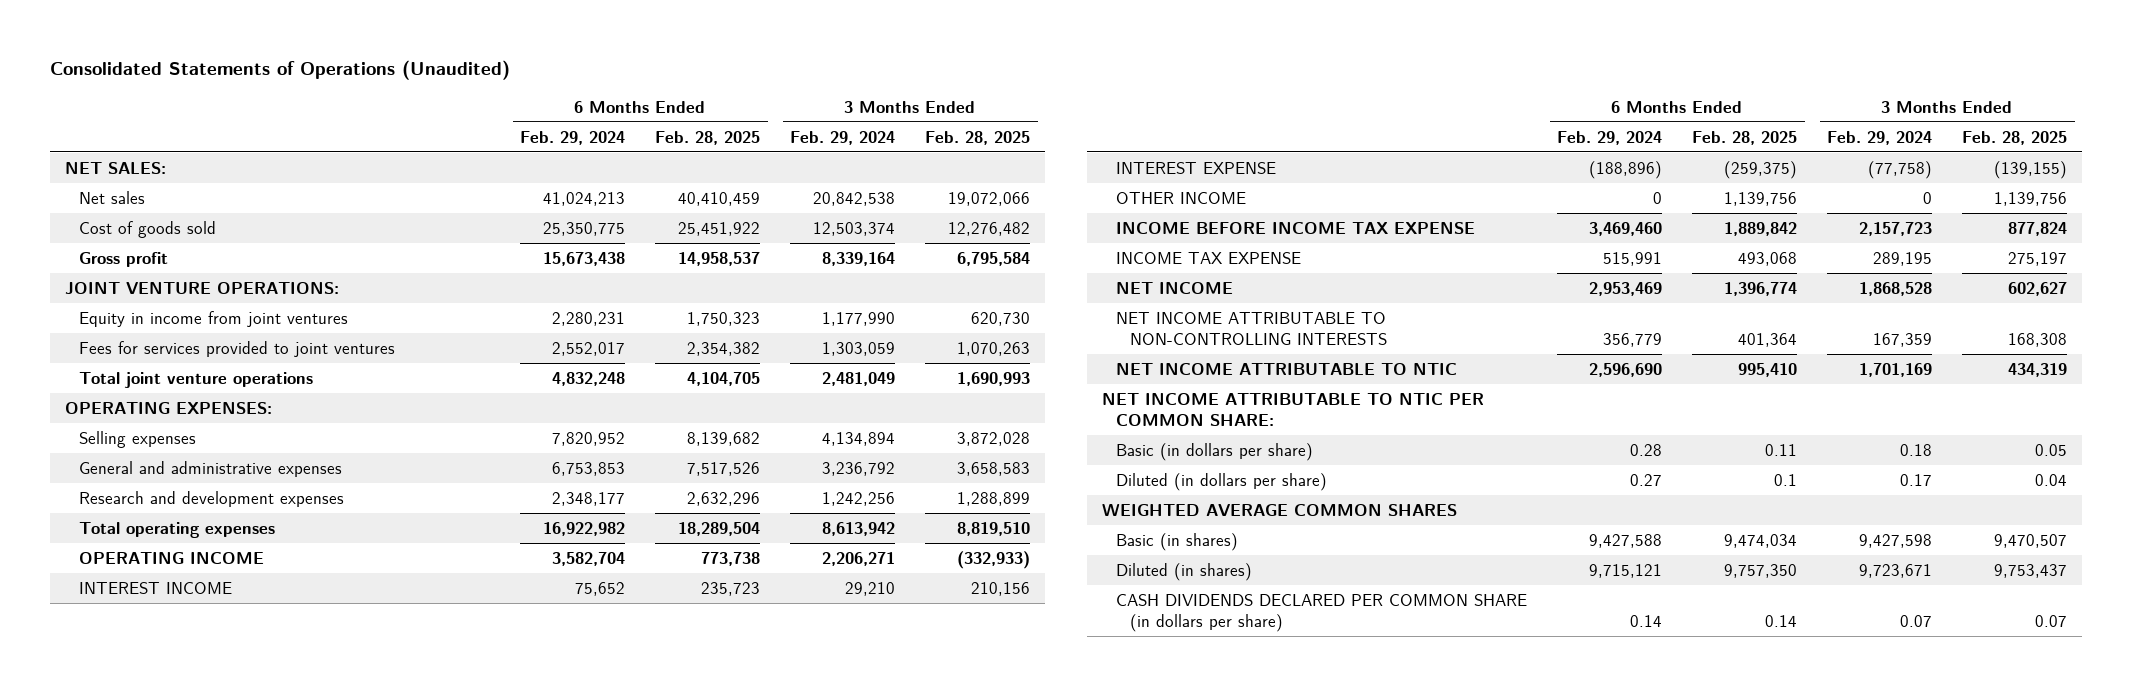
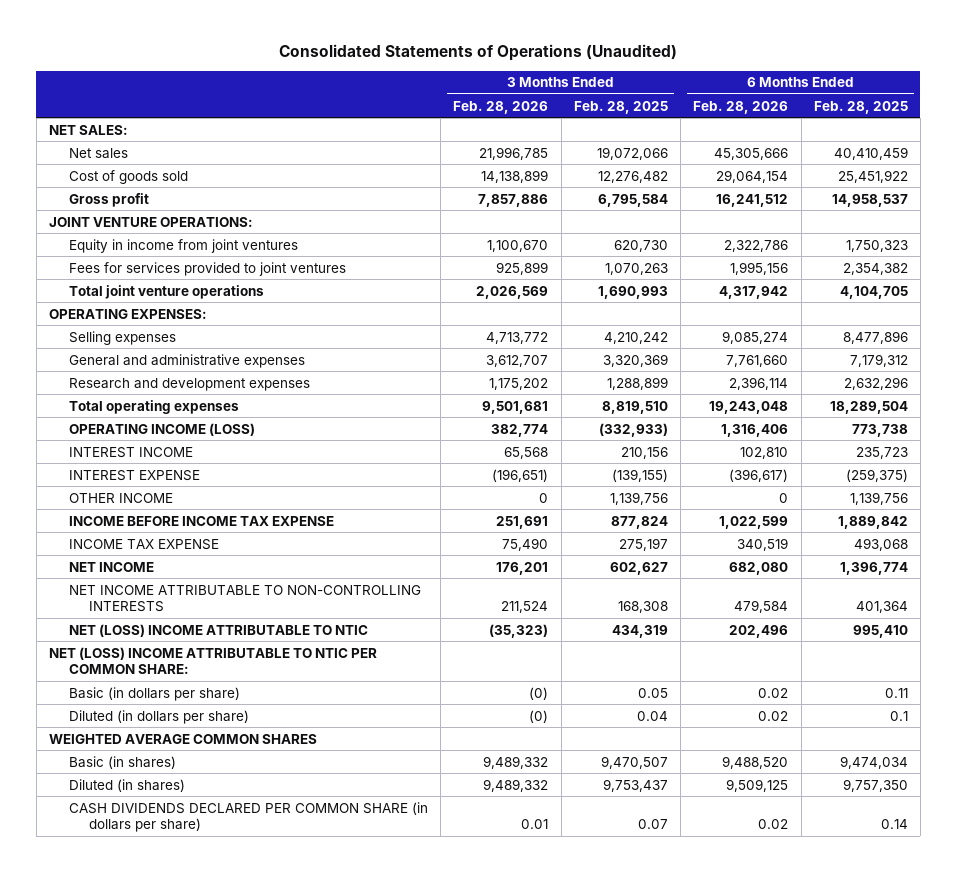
[520,130,626,145] Feb. 29, 2024 -> none
[790,130,896,145] Feb. 29, 2024 -> none
none -> [453,100,549,114] Feb. 28, 2026
none -> [693,100,789,114] Feb. 28, 2026
[687,431,761,446] 8,139,682 -> [842,330,908,344] 8,477,896
[957,431,1031,446] 3,872,028 -> [603,331,668,344] 4,210,242
[687,461,761,476] 7,517,526 -> [849,353,908,367] 7,179,312
[957,461,1031,476] 3,658,583 -> [602,353,668,367] 3,320,369
[79,551,265,564] OPERATING INCOME -> [68,422,255,436] OPERATING INCOME (LOSS)
[1116,362,1458,375] NET INCOME ATTRIBUTABLE TO NTIC -> [68,623,368,637] NET (LOSS) INCOME ATTRIBUTABLE TO NTIC
[1101,392,1484,426] NET INCOME ATTRIBUTABLE TO NTIC PER COMMON SHARE: -> [48,646,377,675] NET (LOSS) INCOME ATTRIBUTABLE TO NTIC PER COMMON SHARE:

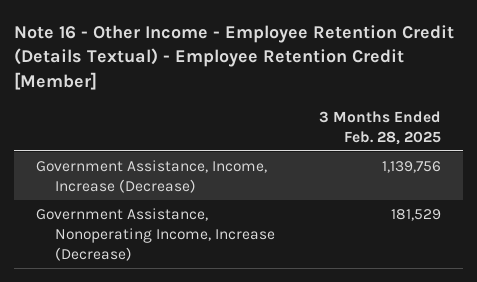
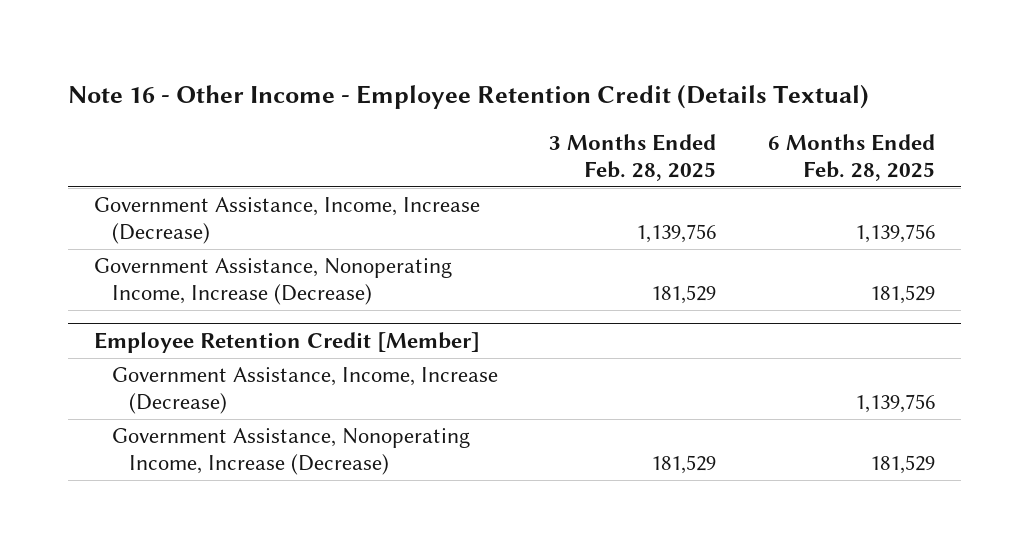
[13,25,454,90] Note 16 - Other Income - Employee Retention Credit (Details Textual) - Employee Retention Credit [Member] -> [68,84,870,110] Note 16 - Other Income - Employee Retention Credit (Details Textual)
none -> [768,133,936,181] 6 Months Ended Feb. 28, 2025
none -> [94,331,481,353] Employee Retention Credit [Member]
none -> [111,367,498,415] Government Assistance, Income, Increase (Decrease)
none -> [111,428,470,476] Government Assistance, Nonoperating Income, Increase (Decrease)

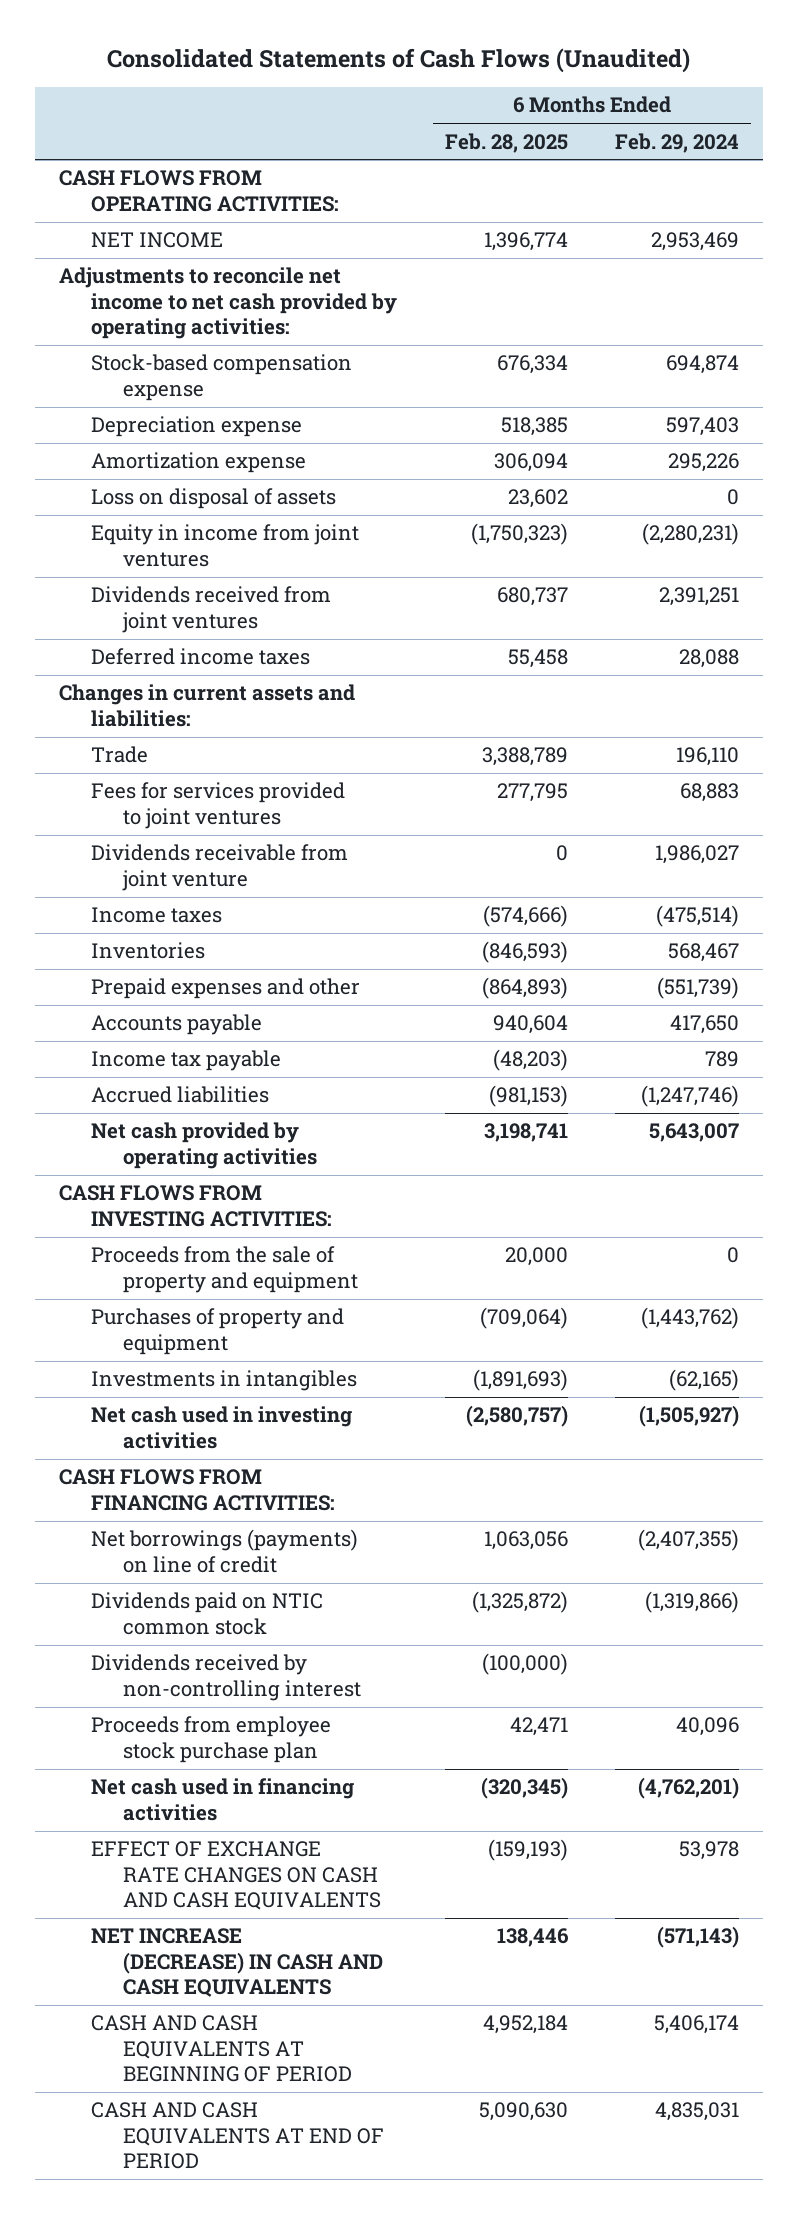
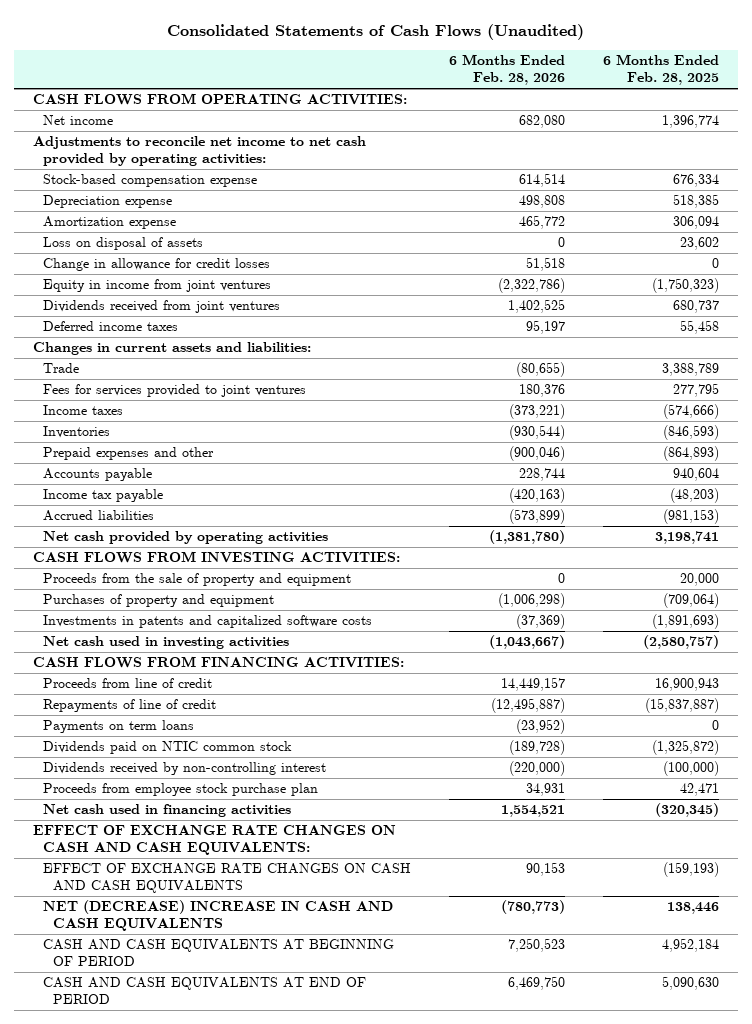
[615,132,740,153] Feb. 29, 2024 -> none
none -> [449,54,566,86] 6 Months Ended Feb. 28, 2026
[91,232,224,249] NET INCOME -> [43,115,114,126] Net income
none -> [43,258,271,272] Change in allowance for credit losses
[91,844,349,891] Dividends receivable from joint venture -> none
[91,1370,358,1392] Investments in intangibles -> [43,615,373,629] Investments in patents and capitalized software costs
[91,1529,359,1573] Net borrowings (payments) on line of credit -> none
none -> [43,678,213,689] Proceeds from line of credit
none -> [43,699,217,713] Repayments of line of credit
none -> [43,720,195,734] Payments on term loans
none -> [33,825,397,856] EFFECT OF EXCHANGE RATE CHANGES ON CASH AND CASH EQUIVALENTS:
[91,1928,384,1998] NET INCREASE (DECREASE) IN CASH AND CASH EQUIVALENTS -> [43,900,394,932] NET (DECREASE) INCREASE IN CASH AND CASH EQUIVALENTS

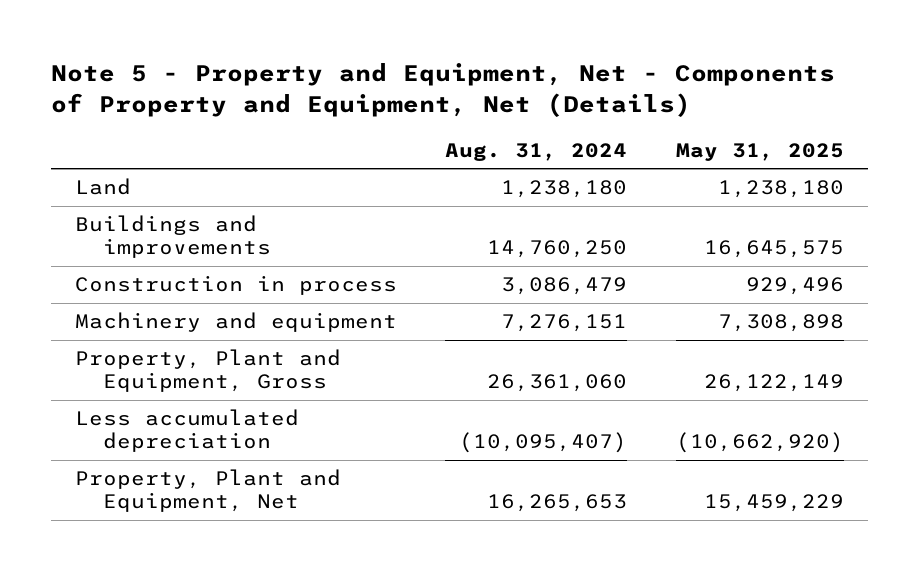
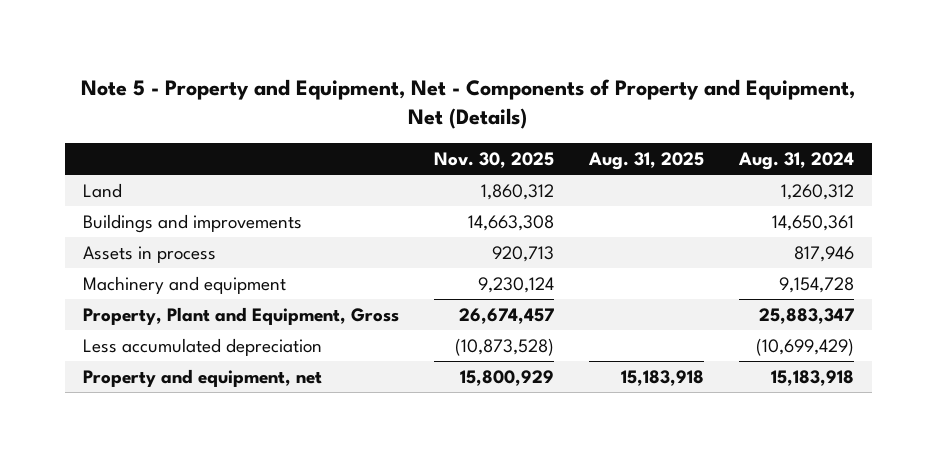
[675,142,844,161] May 31, 2025 -> none
none -> [433,151,554,168] Nov. 30, 2025
none -> [588,151,705,170] Aug. 31, 2025
[501,180,628,199] 1,238,180 -> [781,183,855,200] 1,260,312
[487,240,628,259] 14,760,250 -> [772,214,855,231] 14,650,361
[75,275,398,296] Construction in process -> [82,245,216,263] Assets in process
[501,277,628,296] 3,086,479 -> [794,245,855,262] 817,946
[501,314,628,333] 7,276,151 -> [779,276,855,293] 9,154,728
[487,374,628,393] 26,361,060 -> [759,307,855,324] 25,883,347
[459,432,628,454] (10,095,407) -> [756,337,855,356] (10,699,429)
[75,469,342,513] Property, Plant and Equipment, Net -> [82,368,322,387] Property and equipment, net
[487,494,628,513] 16,265,653 -> [771,369,855,386] 15,183,918

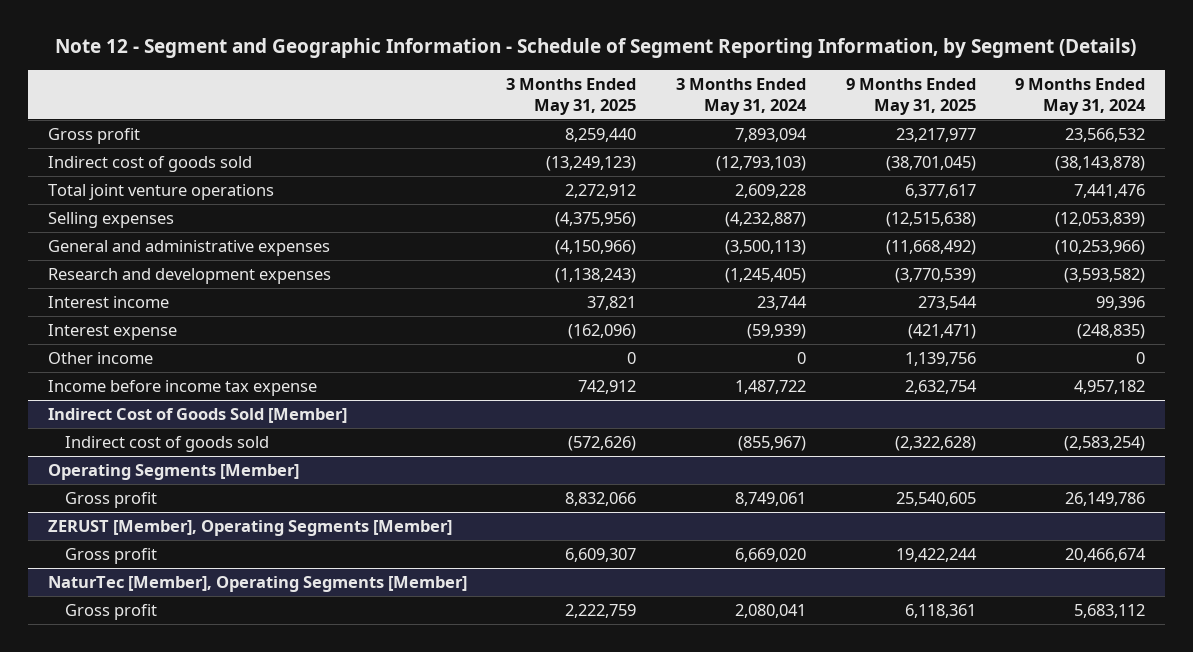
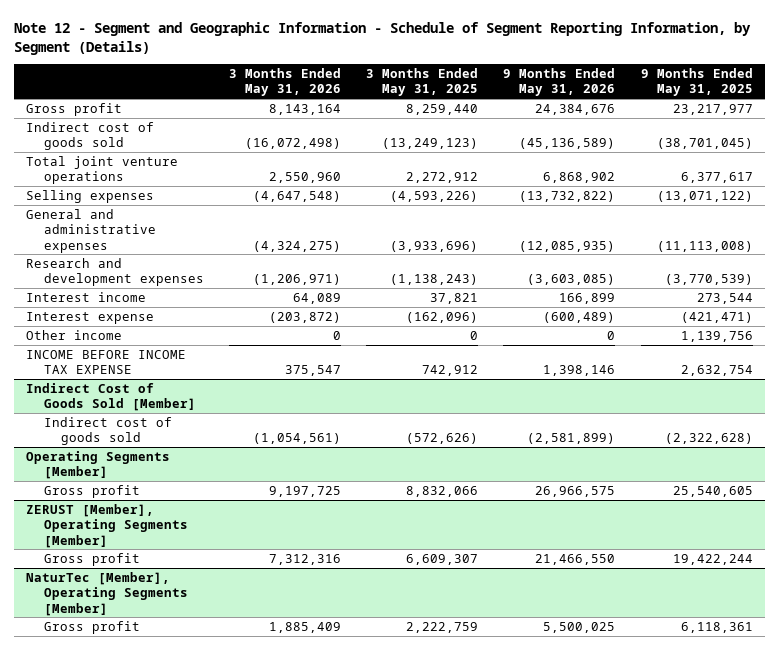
[675,77,807,115] 3 Months Ended May 31, 2024 -> none
[1015,77,1147,115] 9 Months Ended May 31, 2024 -> none
none -> [228,67,341,97] 3 Months Ended May 31, 2026
none -> [503,67,616,97] 9 Months Ended May 31, 2026
[555,211,637,227] (4,375,956) -> [390,190,479,202] (4,593,226)
[885,211,976,227] (12,515,638) -> [656,190,753,202] (13,071,122)
[555,239,637,255] (4,150,966) -> [390,240,479,252] (3,933,696)
[885,239,976,255] (11,668,492) -> [656,240,753,252] (11,113,008)
[47,379,317,396] Income before income tax expense -> [26,349,187,375] INCOME BEFORE INCOME TAX EXPENSE

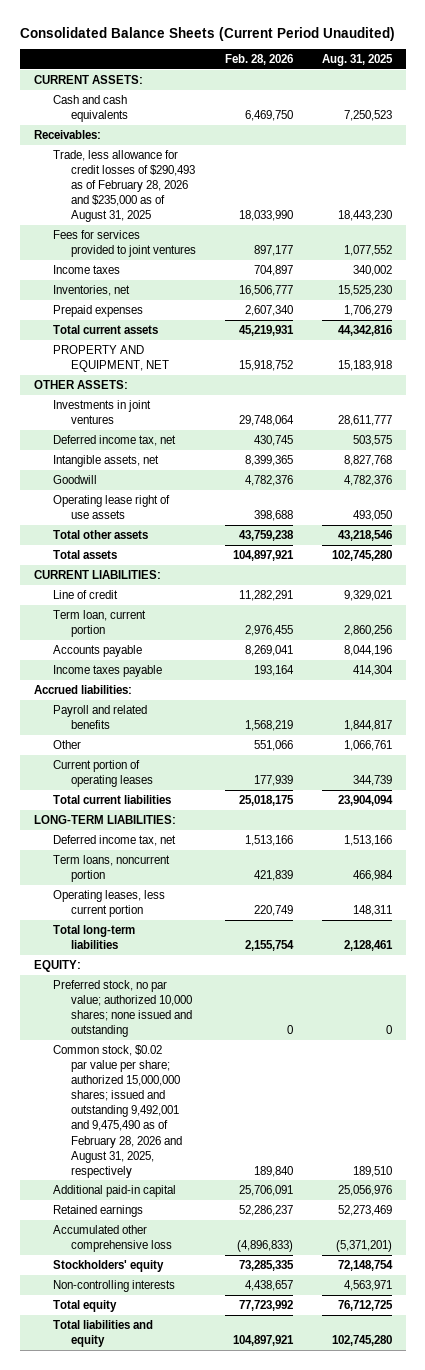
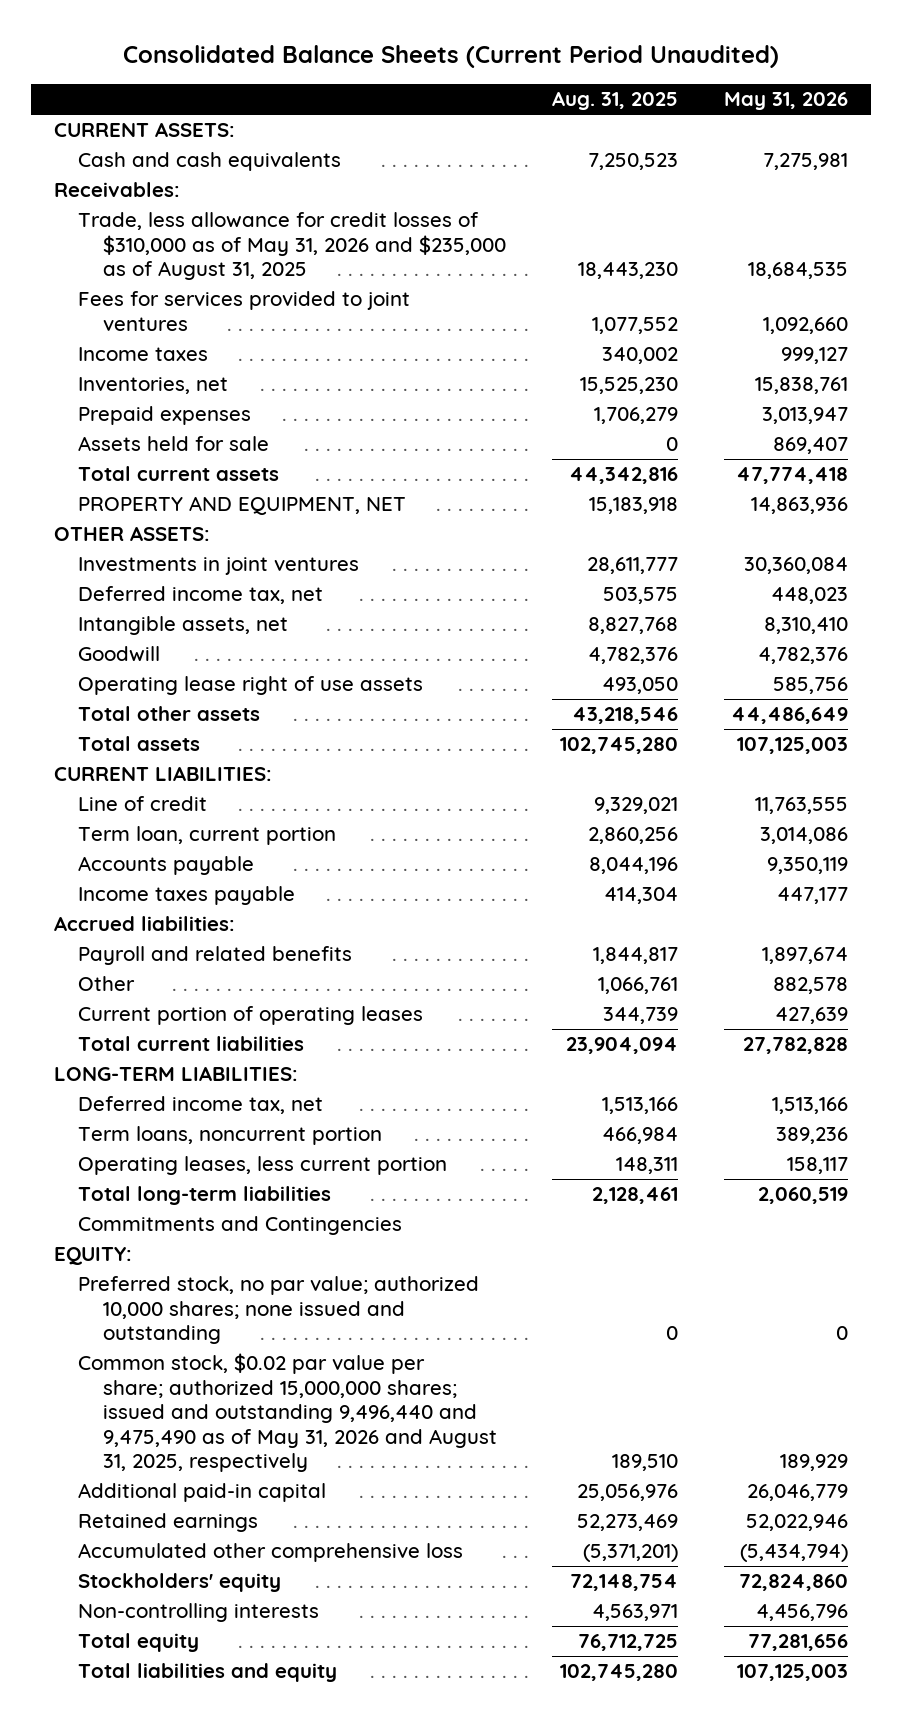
[224,54,293,66] Feb. 28, 2026 -> none
none -> [723,92,848,111] May 31, 2026
[52,149,196,223] Trade, less allowance for credit losses of $290,493 as of February 28, 2026 and $235,000 as of August 31, 2025 -> [78,212,506,281] Trade, less allowance for credit losses of $310,000 as of May 31, 2026 and $235,000 as of August 31, 2025
none -> [78,436,270,452] Assets held for sale
none -> [78,1216,403,1236] Commitments and Contingencies
[52,1044,183,1178] Common stock, $0.02 par value per share; authorized 15,000,000 shares; issued and outstanding 9,492,001 and 9,475,490 as of February 28, 2026 and August 31, 2025, respectively -> [78,1353,497,1472] Common stock, $0.02 par value per share; authorized 15,000,000 shares; issued and outstanding 9,496,440 and 9,475,490 as of May 31, 2026 and August 31, 2025, respectively

